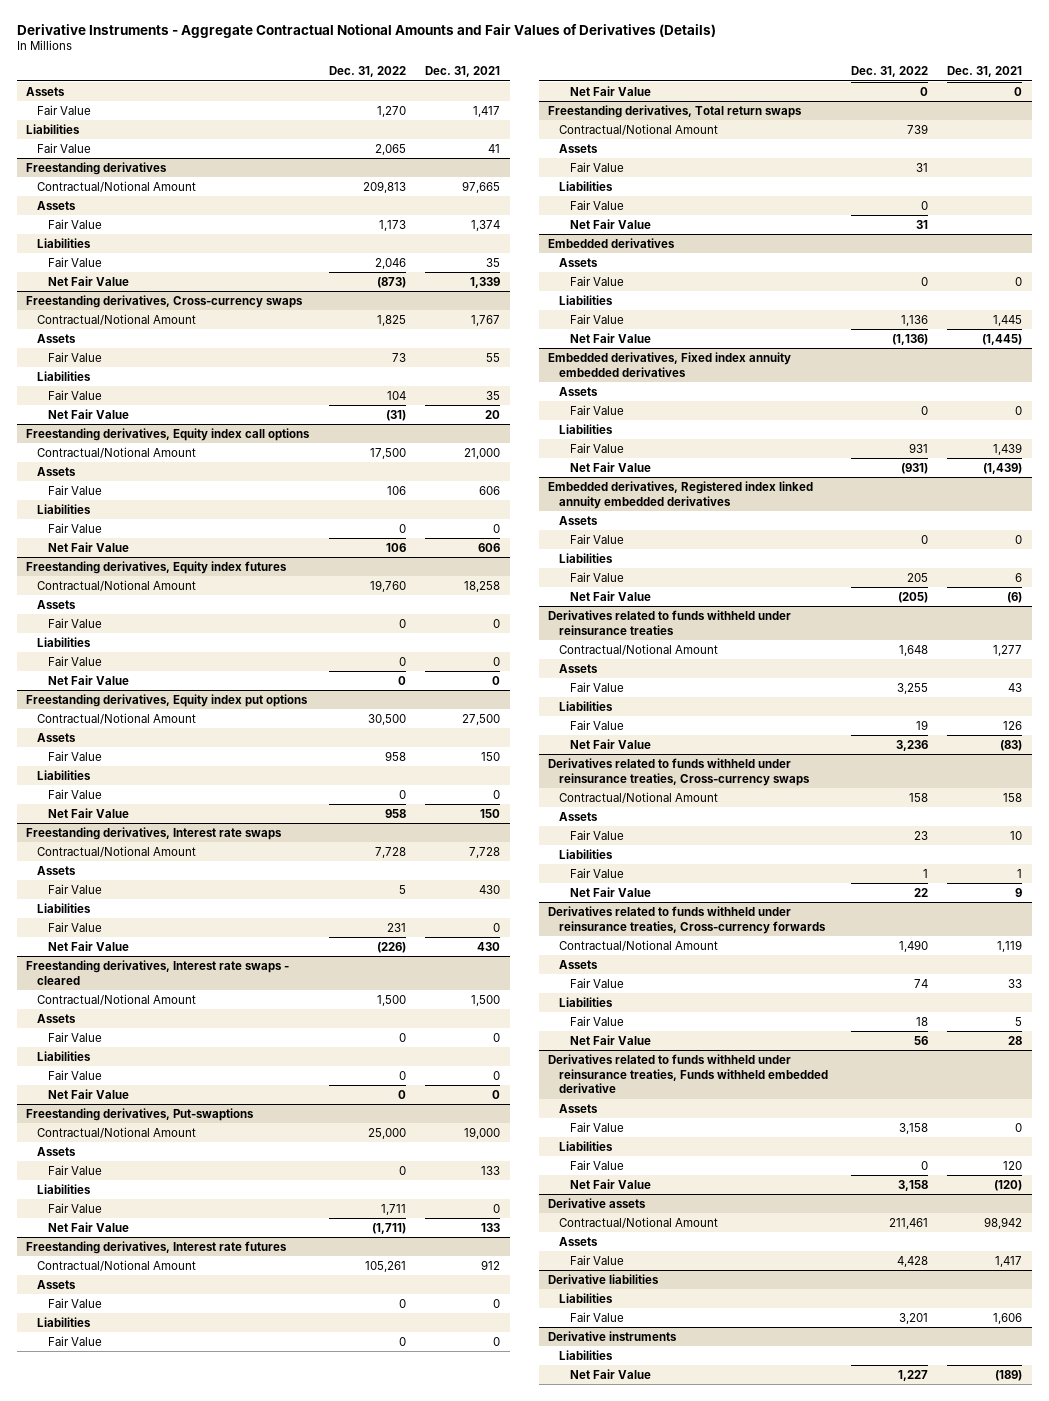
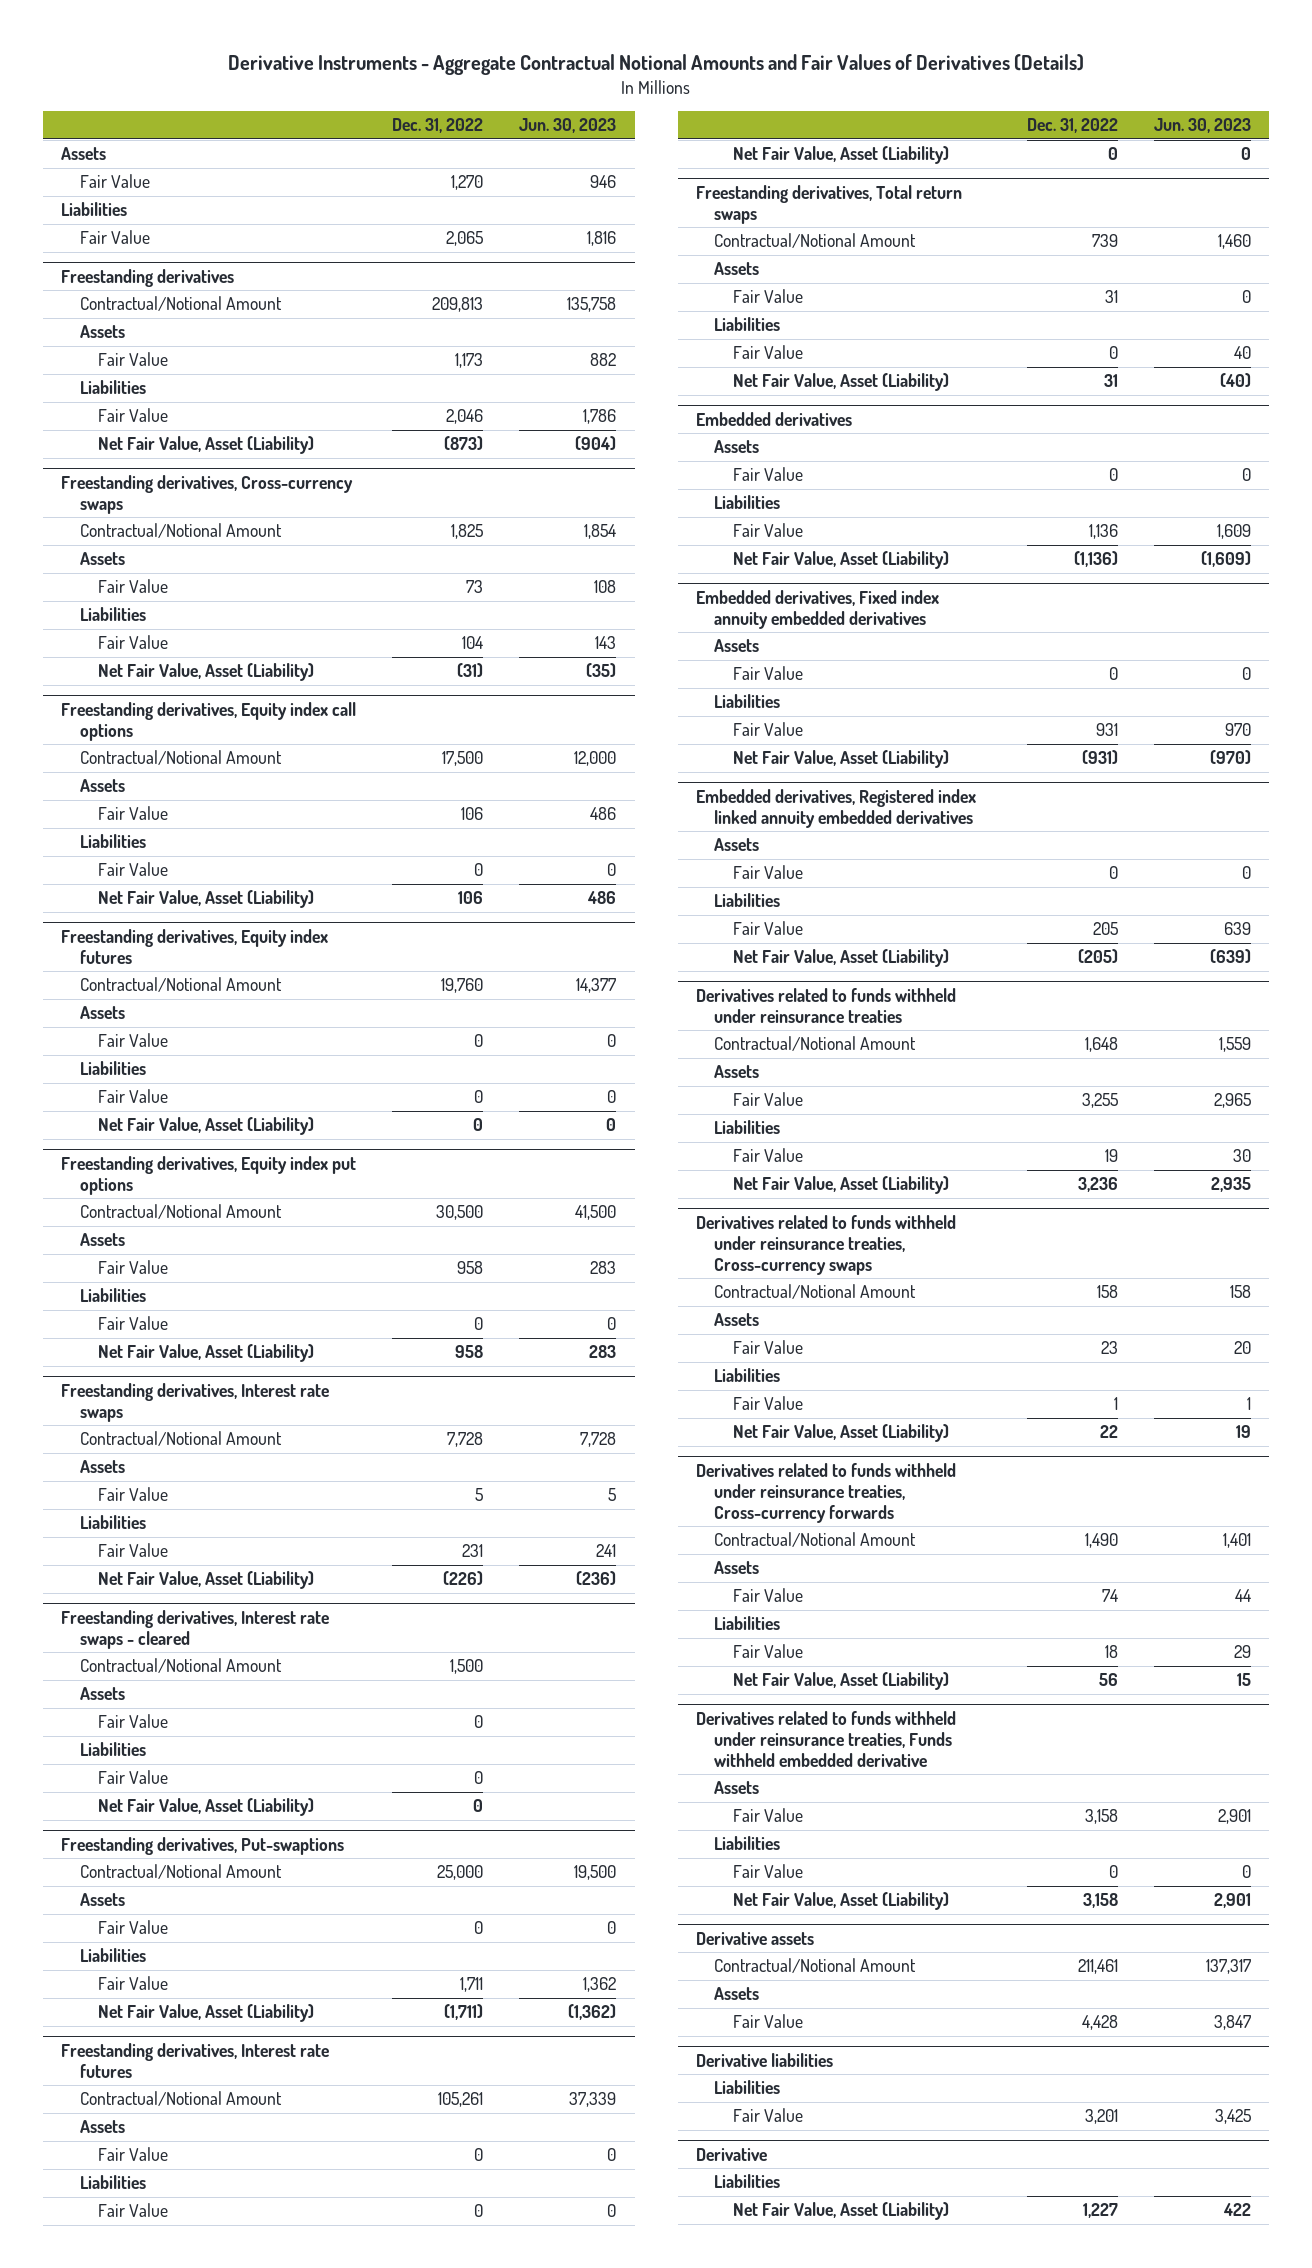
[425,66,501,78] Dec. 31, 2021 -> none
none -> [519,118,617,134] Jun. 30, 2023
[47,275,129,286] Net Fair Value -> [98,436,315,455] Net Fair Value, Asset (Liability)
[47,408,129,419] Net Fair Value -> [98,663,315,682] Net Fair Value, Asset (Liability)
[47,541,129,552] Net Fair Value -> [98,890,315,909] Net Fair Value, Asset (Liability)
[47,674,129,685] Net Fair Value -> [98,1117,315,1136] Net Fair Value, Asset (Liability)
[47,807,129,818] Net Fair Value -> [98,1344,315,1363] Net Fair Value, Asset (Liability)
[47,940,129,951] Net Fair Value -> [98,1571,315,1590] Net Fair Value, Asset (Liability)
[47,1088,129,1099] Net Fair Value -> [98,1798,315,1817] Net Fair Value, Asset (Liability)
[47,1221,129,1232] Net Fair Value -> [98,2004,315,2023] Net Fair Value, Asset (Liability)
[569,85,651,96] Net Fair Value -> [732,146,949,165] Net Fair Value, Asset (Liability)
[569,218,651,229] Net Fair Value -> [732,373,949,392] Net Fair Value, Asset (Liability)
[569,332,651,343] Net Fair Value -> [732,551,949,570] Net Fair Value, Asset (Liability)
[569,461,651,472] Net Fair Value -> [732,750,949,769] Net Fair Value, Asset (Liability)
[569,590,651,601] Net Fair Value -> [732,949,949,968] Net Fair Value, Asset (Liability)
[569,738,651,749] Net Fair Value -> [732,1176,949,1195] Net Fair Value, Asset (Liability)
[569,886,651,897] Net Fair Value -> [732,1424,949,1443] Net Fair Value, Asset (Liability)
[569,1034,651,1045] Net Fair Value -> [732,1672,949,1691] Net Fair Value, Asset (Liability)
[569,1178,651,1189] Net Fair Value -> [732,1892,949,1911] Net Fair Value, Asset (Liability)
[548,1330,678,1341] Derivative instruments -> [695,2147,767,2161] Derivative
[569,1368,651,1379] Net Fair Value -> [732,2202,949,2221] Net Fair Value, Asset (Liability)

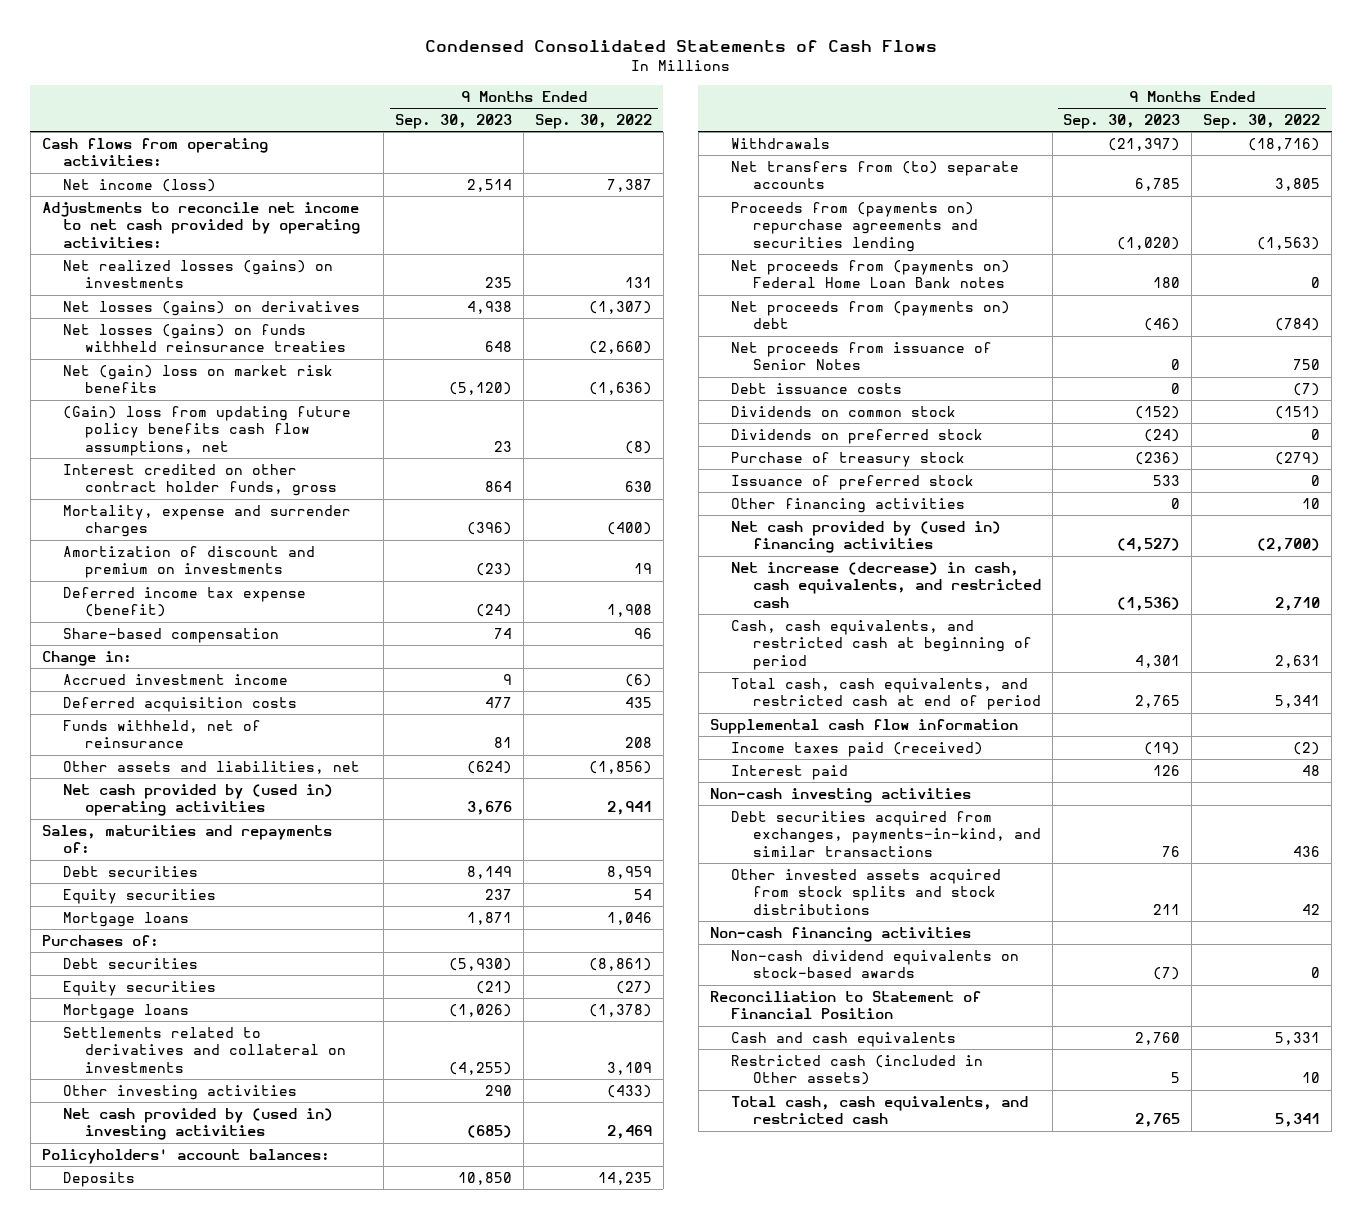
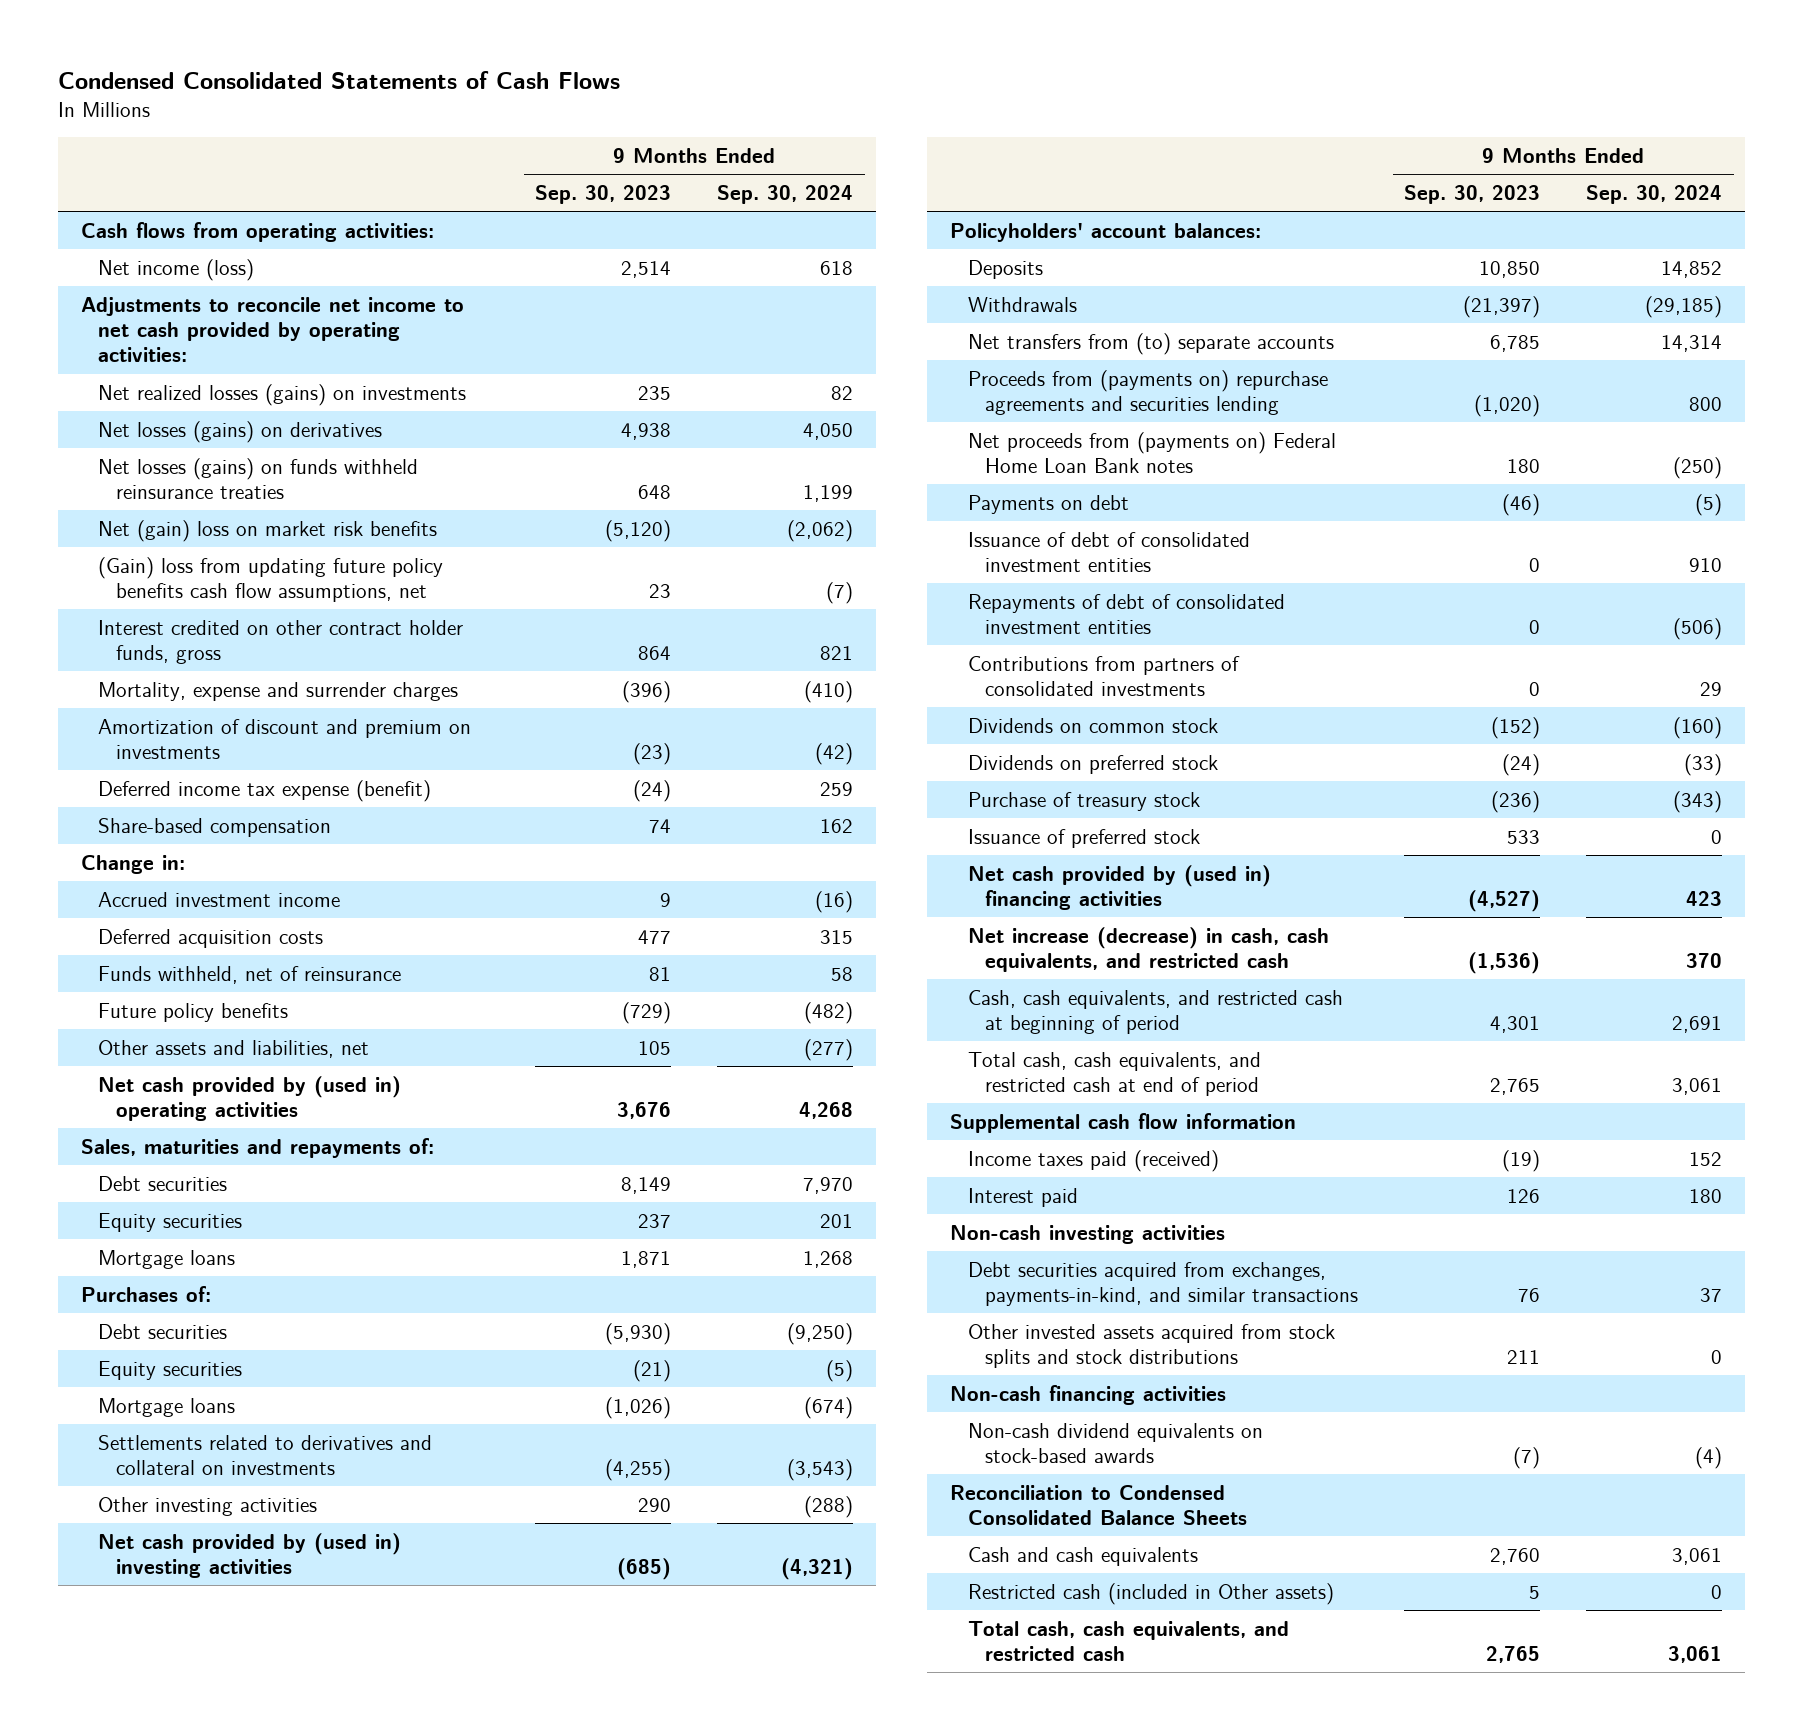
[534,114,652,130] Sep. 30, 2022 -> none
none -> [717,184,854,204] Sep. 30, 2024
none -> [98,1002,289,1022] Future policy benefits
[467,760,513,774] (624) -> [638,1040,672,1055] 105
[731,341,993,371] Net proceeds from issuance of Senior Notes -> none
[731,382,903,394] Debt issuance costs -> none
[731,300,1011,330] Net proceeds from (payments on) debt -> [967,494,1129,514] Payments on debt
none -> [967,531,1250,572] Issuance of debt of consolidated investment entities
none -> [967,593,1285,634] Repayments of debt of consolidated investment entities
none -> [967,655,1240,696] Contributions from partners of consolidated investments
[731,497,966,513] Other financing activities -> none
[709,990,981,1020] Reconciliation to Statement of Financial Position -> [950,1484,1247,1525] Reconciliation to Condensed Consolidated Balance Sheets

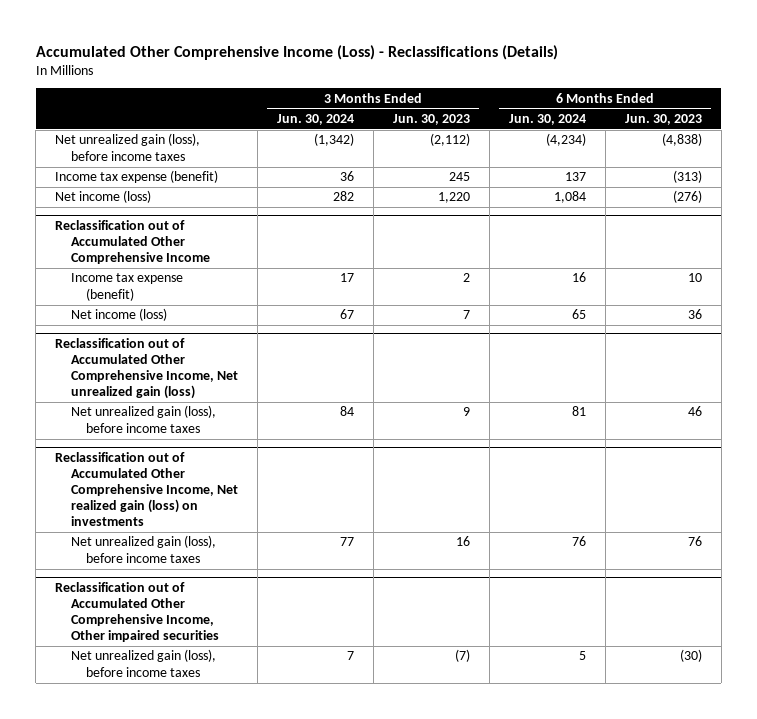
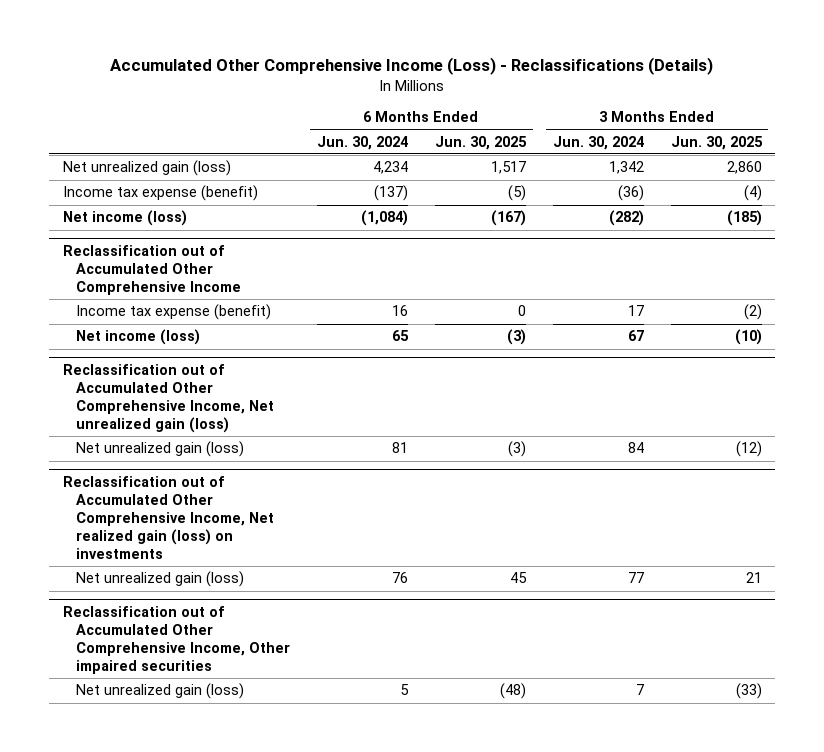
[392,113,470,125] Jun. 30, 2023 -> none
[624,113,702,125] Jun. 30, 2023 -> none
none -> [434,135,527,150] Jun. 30, 2025
none -> [670,135,763,150] Jun. 30, 2025
[55,133,201,161] Net unrealized gain (loss), before income taxes -> [62,160,231,177] Net unrealized gain (loss)
[313,133,354,147] (1,342) -> [608,161,644,175] 1,342
[545,133,586,147] (4,234) -> [373,161,409,175] 4,234
[339,171,354,182] 36 -> [617,185,644,202] (36)
[564,172,586,182] 137 -> [374,185,409,202] (137)
[332,191,354,202] 282 -> [608,210,644,227] (282)
[553,191,586,204] 1,084 -> [361,210,409,227] (1,084)
[70,405,216,433] Net unrealized gain (loss), before income taxes -> [76,441,245,458] Net unrealized gain (loss)
[70,535,216,563] Net unrealized gain (loss), before income taxes -> [76,571,245,588] Net unrealized gain (loss)
[70,649,216,677] Net unrealized gain (loss), before income taxes -> [76,683,245,700] Net unrealized gain (loss)

